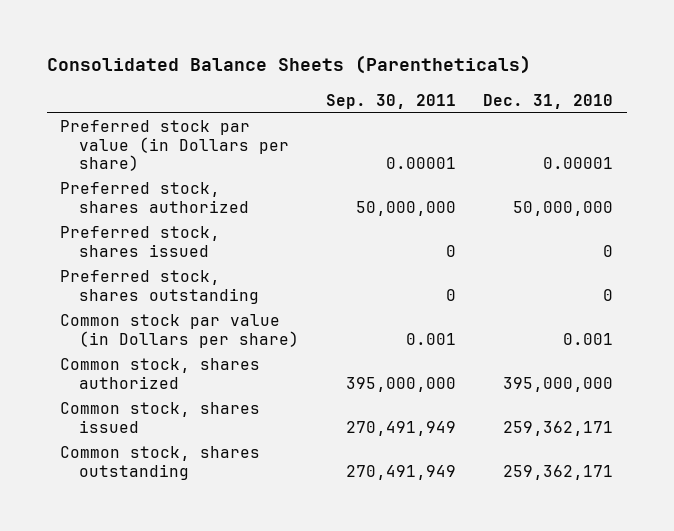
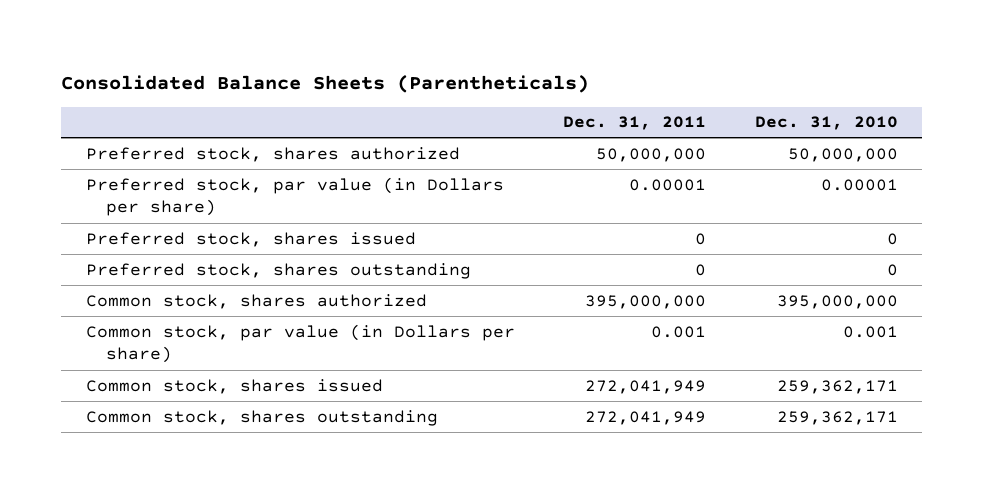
[326,93,457,109] Sep. 30, 2011 -> none
none -> [563,116,707,131] Dec. 31, 2011
[60,120,290,172] Preferred stock par value (in Dollars per share) -> none
none -> [85,176,504,217] Preferred stock, par value (in Dollars per share)
[60,314,300,348] Common stock par value (in Dollars per share) -> none
none -> [85,323,515,364] Common stock, par value (in Dollars per share)

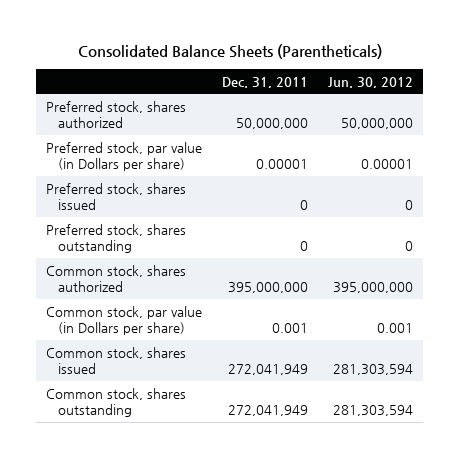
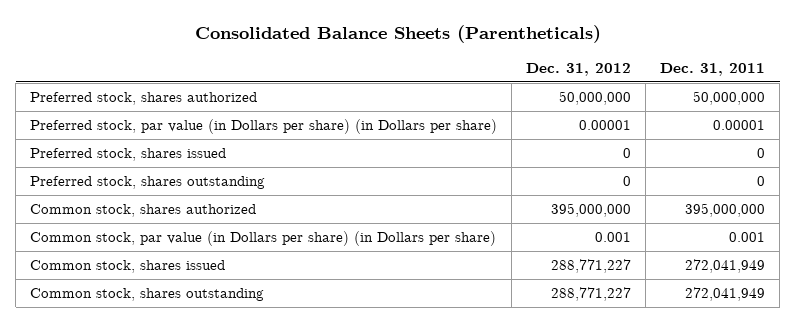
[328,76,414,88] Jun. 30, 2012 -> none
none -> [526,63,632,77] Dec. 31, 2012
[46,141,203,172] Preferred stock, par value (in Dollars per share) -> [30,119,498,135] Preferred stock, par value (in Dollars per share) (in Dollars per share)
[46,305,203,336] Common stock, par value (in Dollars per share) -> [30,231,497,247] Common stock, par value (in Dollars per share) (in Dollars per share)

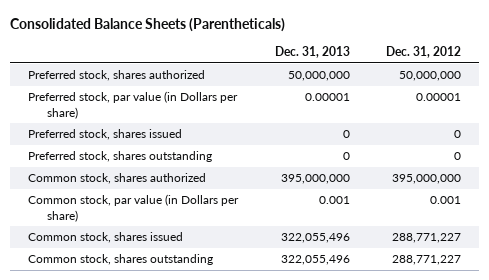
[660,63,766,77] Dec. 31, 2011 -> none
none -> [274,46,350,59] Dec. 31, 2013
[30,119,498,135] Preferred stock, par value (in Dollars per share) (in Dollars per share) -> [28,91,239,119] Preferred stock, par value (in Dollars per share)
[30,231,497,247] Common stock, par value (in Dollars per share) (in Dollars per share) -> [28,194,240,222] Common stock, par value (in Dollars per share)

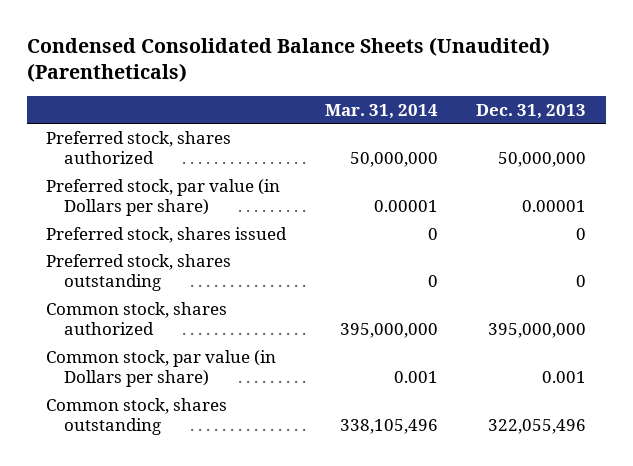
[10,17,286,32] Consolidated Balance Sheets (Parentheticals) -> [27,37,551,83] Condensed Consolidated Balance Sheets (Unaudited) (Parentheticals)
[385,46,461,59] Dec. 31, 2012 -> none
none -> [324,103,438,119] Mar. 31, 2014
[28,232,184,244] Common stock, shares issued -> none

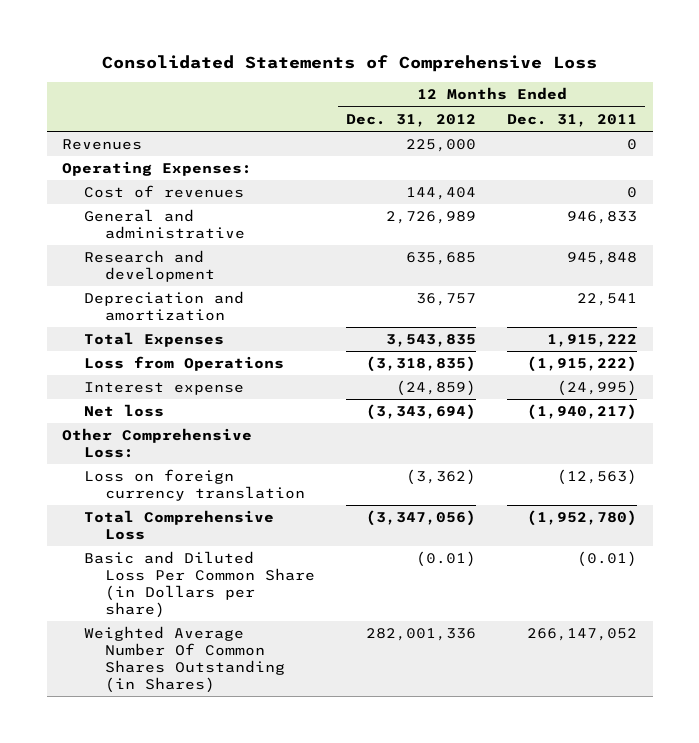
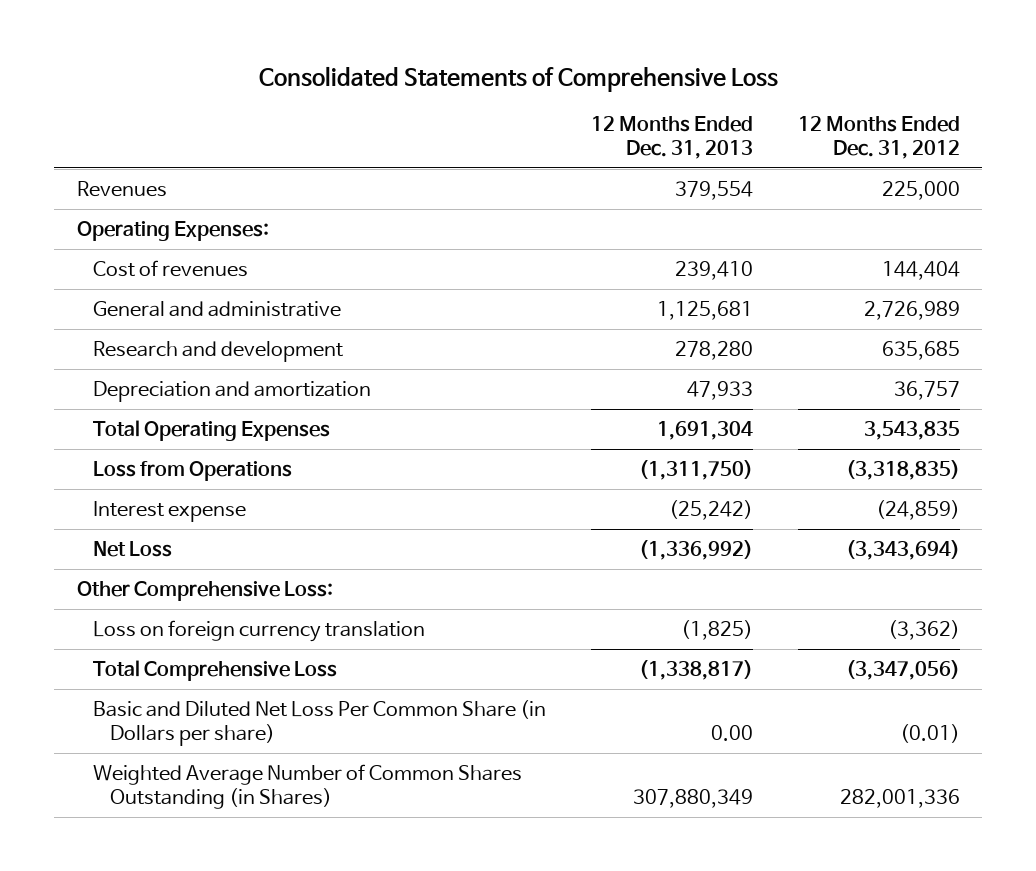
[507,113,638,127] Dec. 31, 2011 -> none
none -> [590,115,753,160] 12 Months Ended Dec. 31, 2013
[83,332,224,348] Total Expenses -> [93,419,331,441] Total Operating Expenses
[83,404,164,418] Net loss -> [93,540,173,557] Net Loss
[83,551,316,618] Basic and Diluted Loss Per Common Share (in Dollars per share) -> [93,699,547,746] Basic and Diluted Net Loss Per Common Share (in Dollars per share)
[83,626,286,693] Weighted Average Number Of Common Shares Outstanding (in Shares) -> [93,763,523,809] Weighted Average Number of Common Shares Outstanding (in Shares)

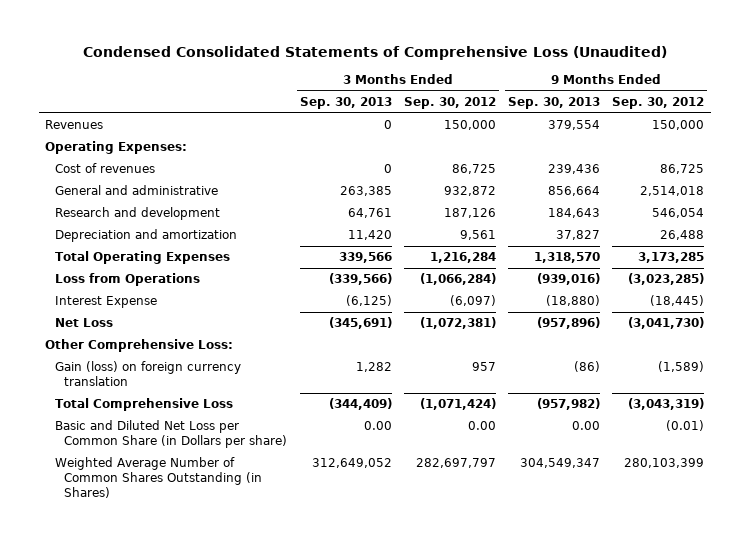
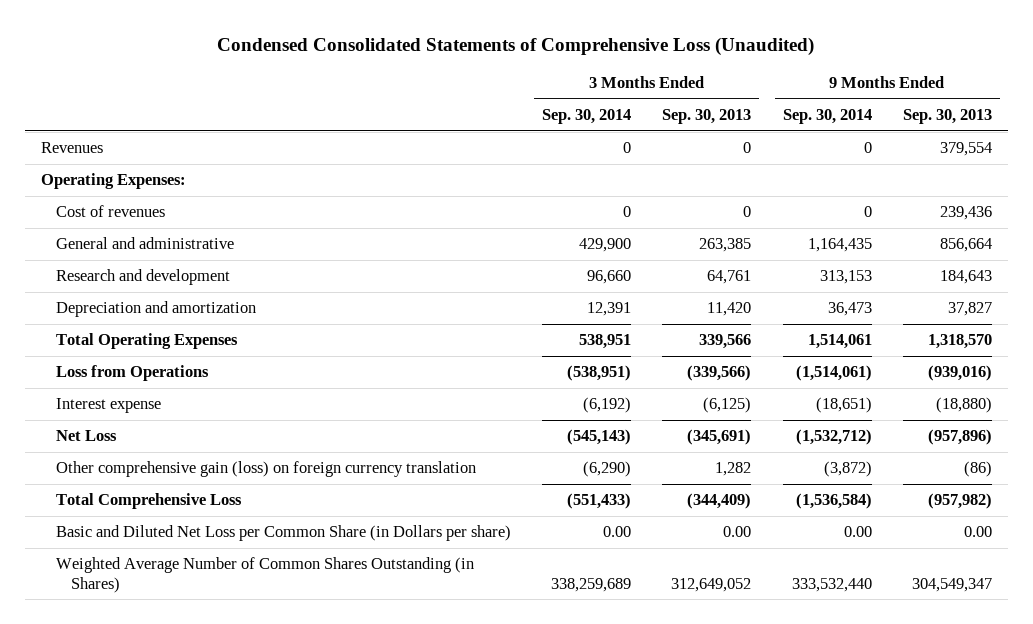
[403,96,496,109] Sep. 30, 2012 -> none
[612,96,705,109] Sep. 30, 2012 -> none
none -> [542,109,632,125] Sep. 30, 2014
none -> [782,109,872,125] Sep. 30, 2014
[54,296,157,309] Interest Expense -> [55,398,161,414] Interest expense
[45,339,234,353] Other Comprehensive Loss: -> none
[54,361,241,386] Gain (loss) on foreign currency translation -> [55,461,476,478] Other comprehensive gain (loss) on foreign currency translation

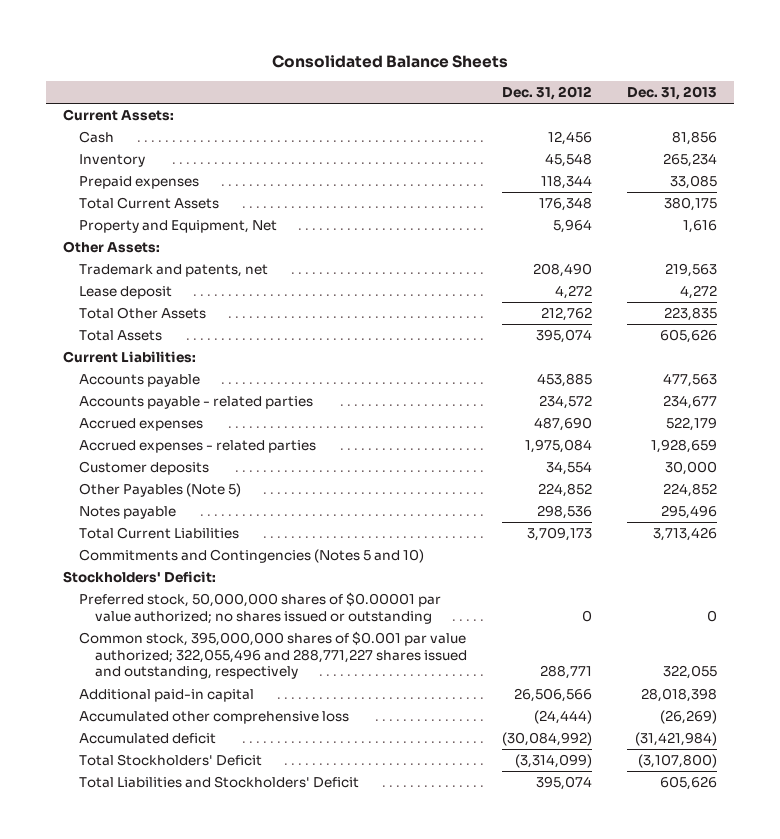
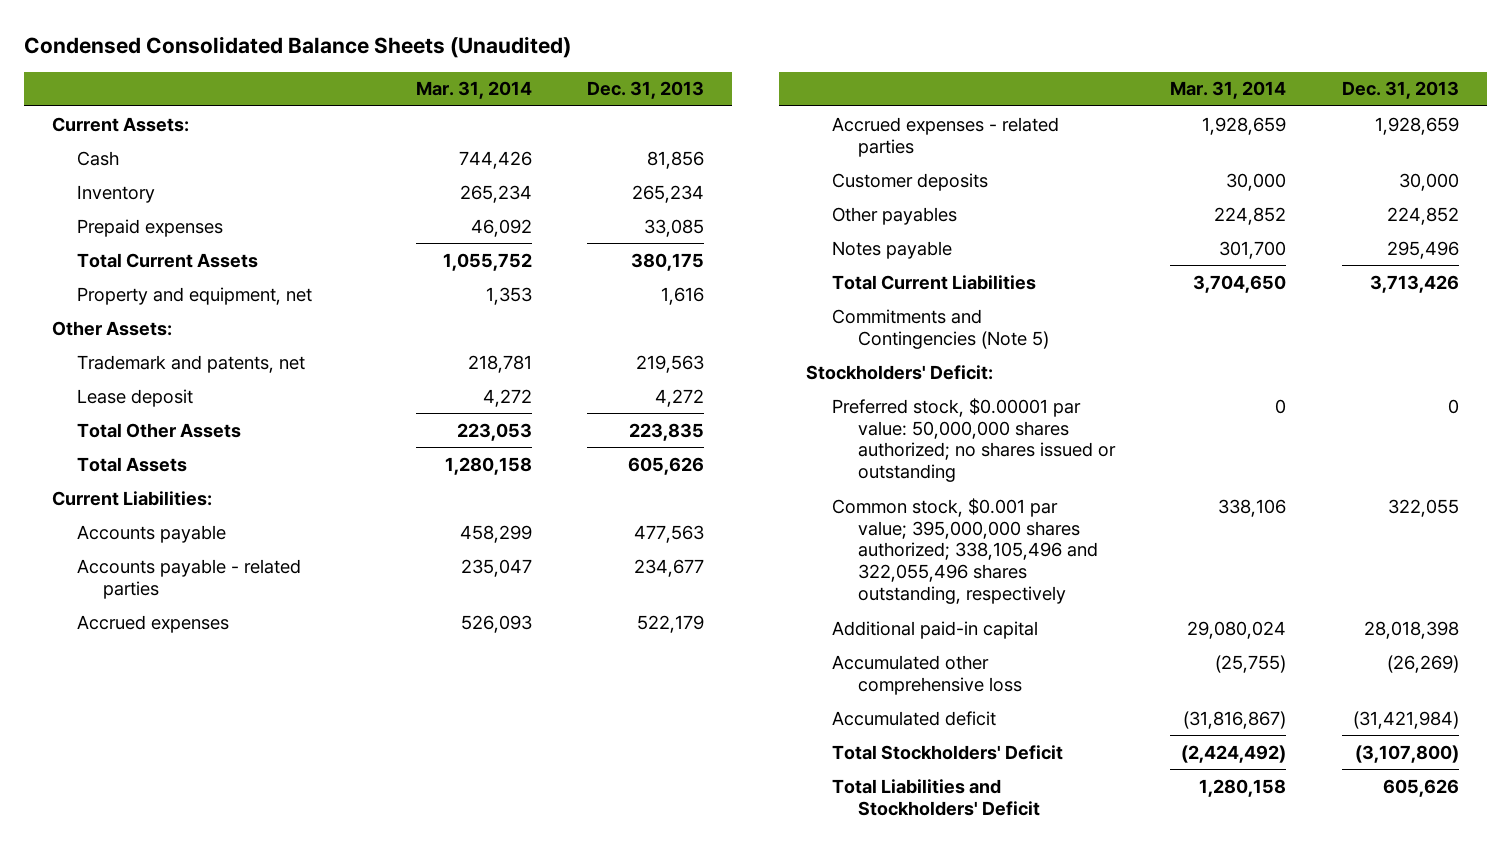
[271,55,508,69] Consolidated Balance Sheets -> [23,35,571,58] Condensed Consolidated Balance Sheets (Unaudited)
[501,86,592,101] Dec. 31, 2012 -> none
none -> [415,81,532,100] Mar. 31, 2014
[79,220,278,234] Property and Equipment, Net -> [77,286,313,305] Property and equipment, net
[79,483,242,498] Other Payables (Note 5) -> [832,206,958,225] Other payables
[79,549,425,564] Commitments and Contingencies (Notes 5 and 10) -> [832,308,1049,349] Commitments and Contingencies (Note 5)
[79,592,442,624] Preferred stock, 50,000,000 shares of $0.00001 par value authorized; no shares issued or outstanding -> [832,397,1116,483] Preferred stock, $0.00001 par value: 50,000,000 shares authorized; no shares issued or outstanding
[79,631,468,680] Common stock, 395,000,000 shares of $0.001 par value authorized; 322,055,496 and 288,771,227 shares issued and outstanding, respectively -> [832,497,1098,604] Common stock, $0.001 par value; 395,000,000 shares authorized; 338,105,496 and 322,055,496 shares outstanding, respectively

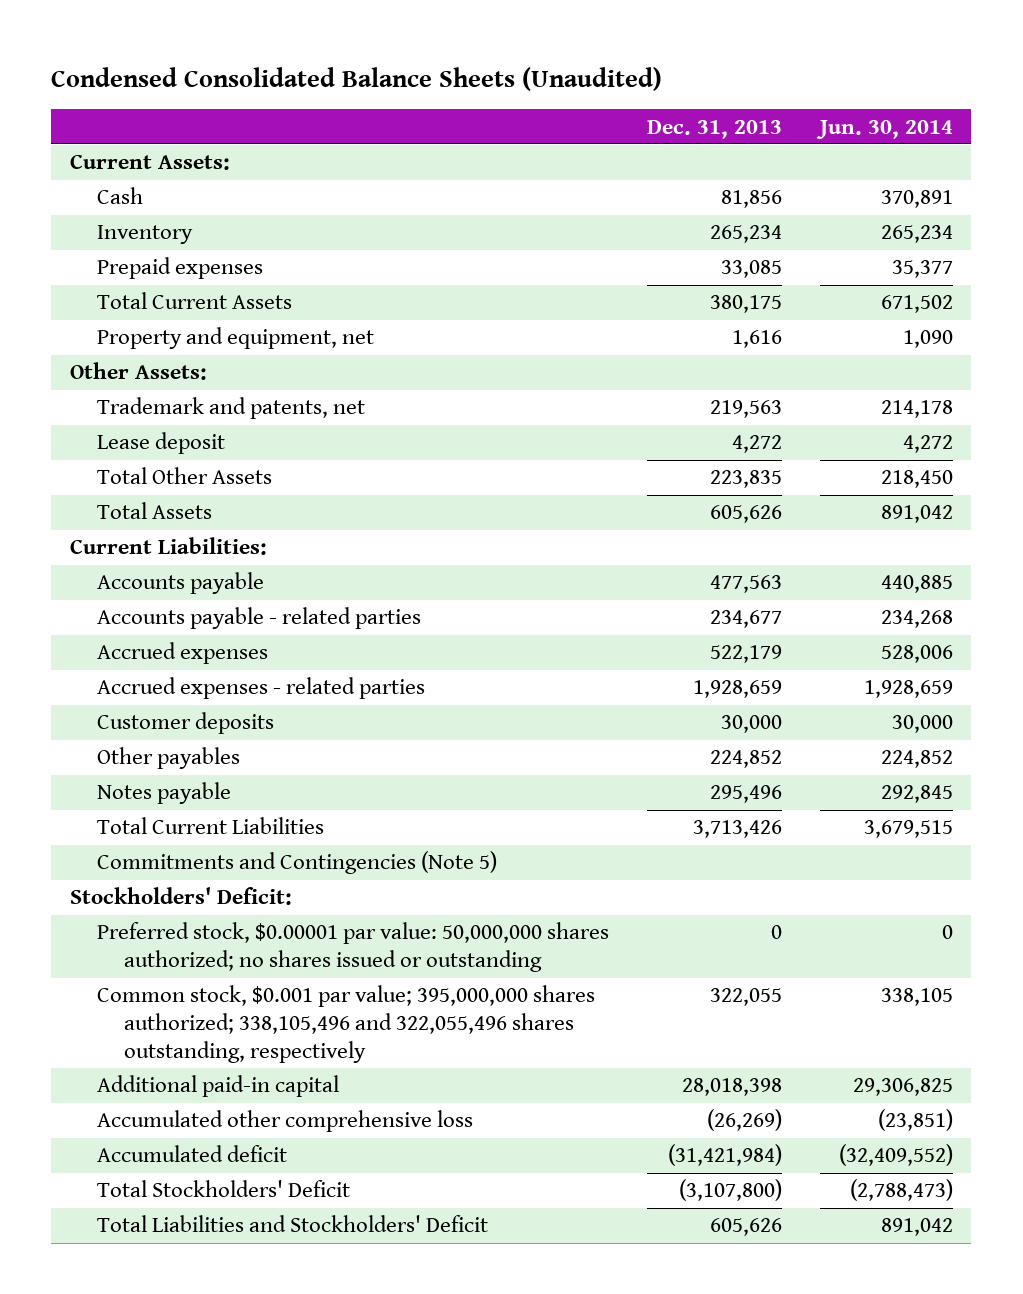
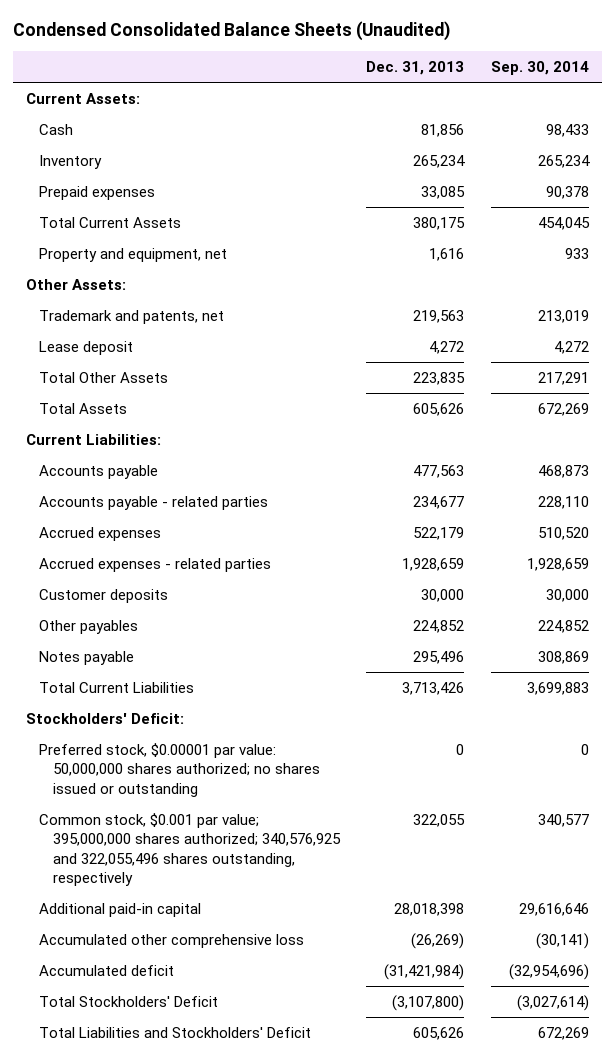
[815,119,953,139] Jun. 30, 2014 -> none
none -> [490,61,589,76] Sep. 30, 2014
[97,851,498,875] Commitments and Contingencies (Note 5) -> none
[97,985,596,1064] Common stock, $0.001 par value; 395,000,000 shares authorized; 338,105,496 and 322,055,496 shares outstanding, respectively -> [39,812,341,887] Common stock, $0.001 par value; 395,000,000 shares authorized; 340,576,925 and 322,055,496 shares outstanding, respectively

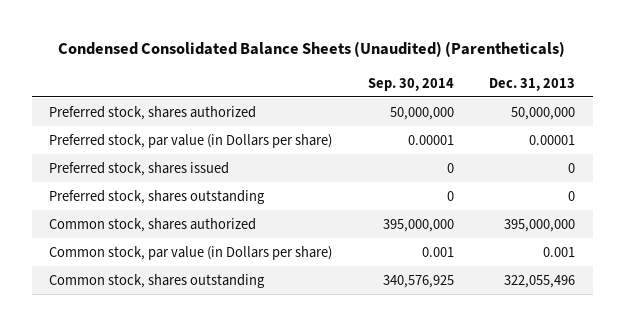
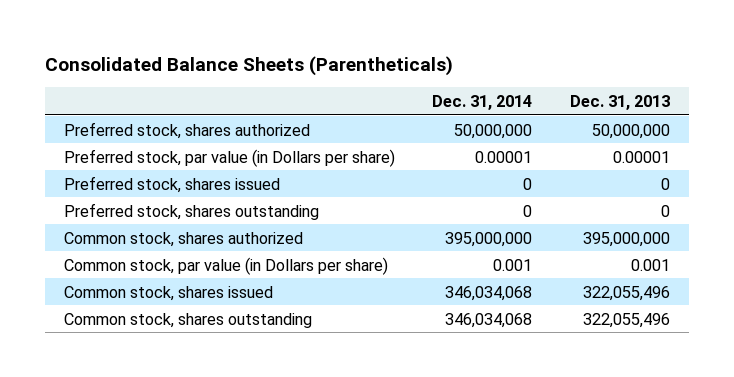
[58,41,566,58] Condensed Consolidated Balance Sheets (Unaudited) (Parentheticals) -> [45,55,454,76] Consolidated Balance Sheets (Parentheticals)
[367,77,454,91] Sep. 30, 2014 -> none
none -> [432,94,533,110] Dec. 31, 2014
none -> [63,285,273,301] Common stock, shares issued

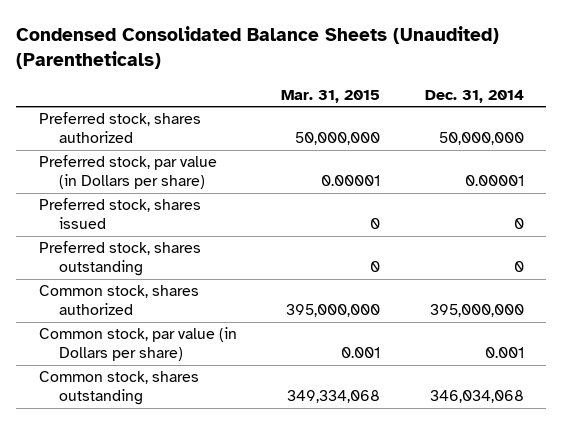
[45,55,454,76] Consolidated Balance Sheets (Parentheticals) -> [16,26,500,70] Condensed Consolidated Balance Sheets (Unaudited) (Parentheticals)
[570,94,671,110] Dec. 31, 2013 -> none
none -> [281,89,381,103] Mar. 31, 2015
[63,285,273,301] Common stock, shares issued -> none

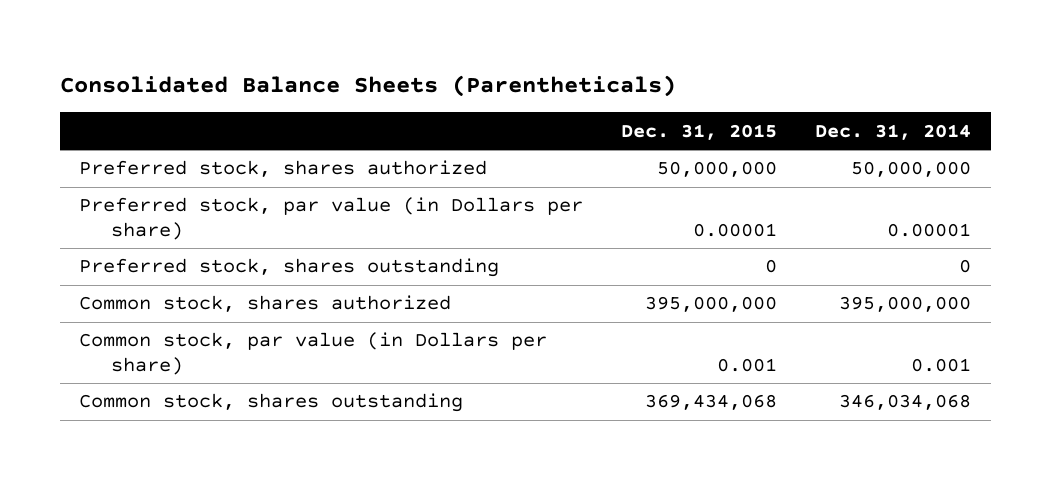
[16,26,500,70] Condensed Consolidated Balance Sheets (Unaudited) (Parentheticals) -> [59,74,676,97] Consolidated Balance Sheets (Parentheticals)
[281,89,381,103] Mar. 31, 2015 -> none
none -> [621,123,778,140] Dec. 31, 2015
[38,198,201,230] Preferred stock, shares issued -> none

